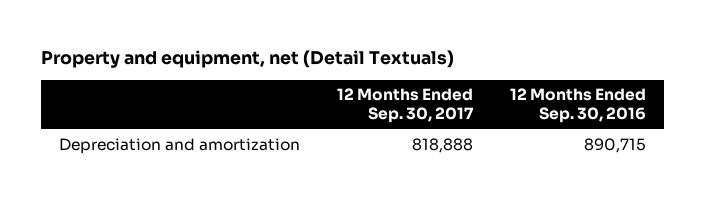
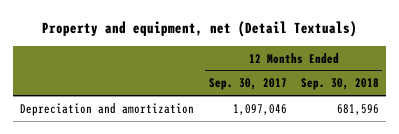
[509,88,646,124] 12 Months Ended Sep. 30, 2016 -> none
none -> [300,78,379,91] Sep. 30, 2018
[412,138,474,154] 818,888 -> [232,103,287,115] 1,097,046

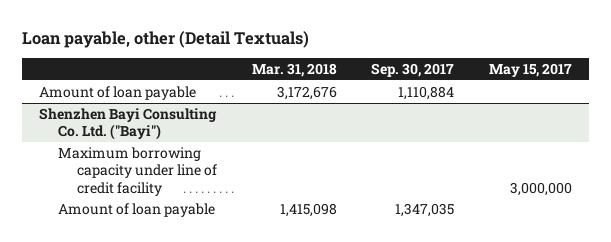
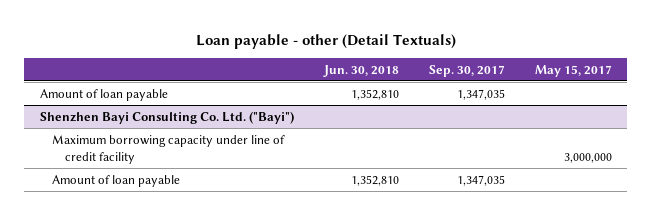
[21,30,309,48] Loan payable, other (Detail Textuals) -> [195,33,456,49] Loan payable - other (Detail Textuals)
[251,62,337,77] Mar. 31, 2018 -> none
none -> [322,64,399,77] Jun. 30, 2018
[398,85,455,100] 1,110,884 -> [456,88,505,100] 1,347,035

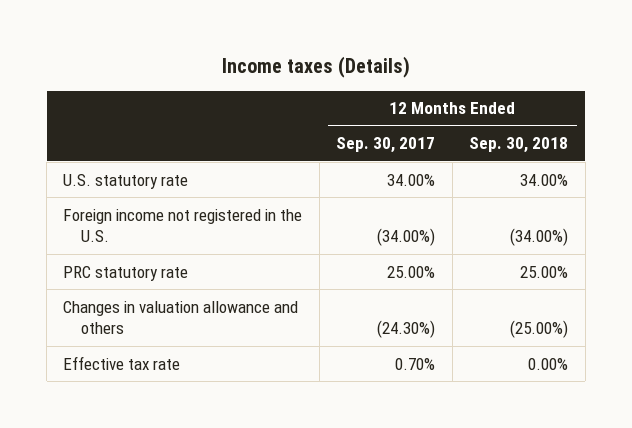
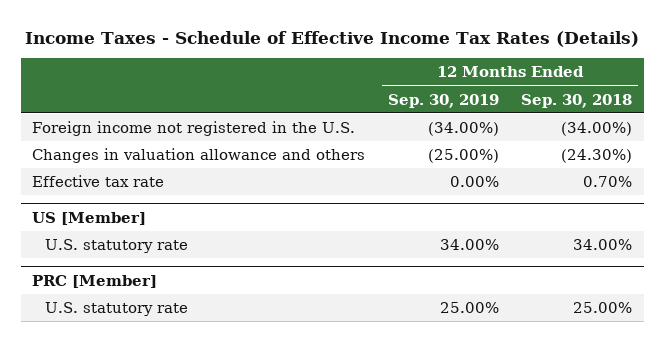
[221,56,410,79] Income taxes (Details) -> [25,30,640,47] Income Taxes - Schedule of Effective Income Tax Rates (Details)
[336,137,436,154] Sep. 30, 2017 -> none
none -> [387,93,499,108] Sep. 30, 2019
[63,173,189,189] U.S. statutory rate -> none
[63,265,189,281] PRC statutory rate -> none
[510,320,569,339] (25.00%) -> [561,149,633,164] (24.30%)
[528,357,569,370] 0.00% -> [583,176,633,188] 0.70%
none -> [32,211,147,225] US [Member]
none -> [44,239,188,254] U.S. statutory rate
none -> [32,274,158,288] PRC [Member]
none -> [44,302,188,317] U.S. statutory rate

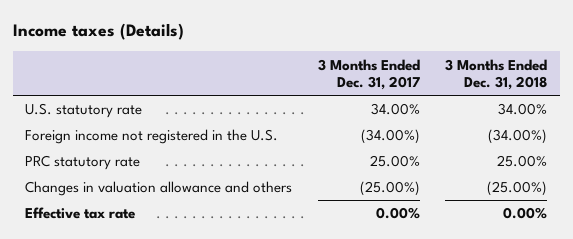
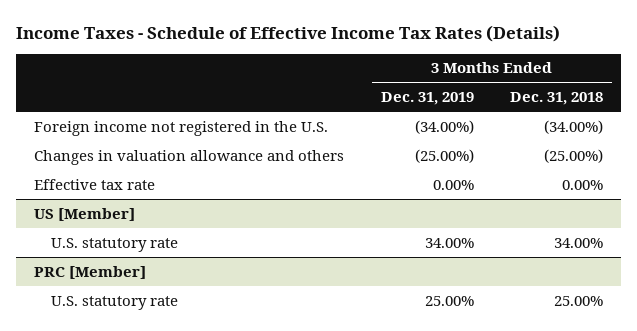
[12,23,184,41] Income taxes (Details) -> [15,24,560,42] Income Taxes - Schedule of Effective Income Tax Rates (Details)
[317,58,420,91] 3 Months Ended Dec. 31, 2017 -> none
none -> [380,92,474,106] Dec. 31, 2019
[25,103,143,119] U.S. statutory rate -> none
[25,155,141,171] PRC statutory rate -> none
none -> [34,207,136,221] US [Member]
none -> [50,237,178,252] U.S. statutory rate
none -> [34,265,147,279] PRC [Member]
none -> [50,295,178,310] U.S. statutory rate

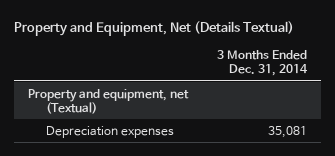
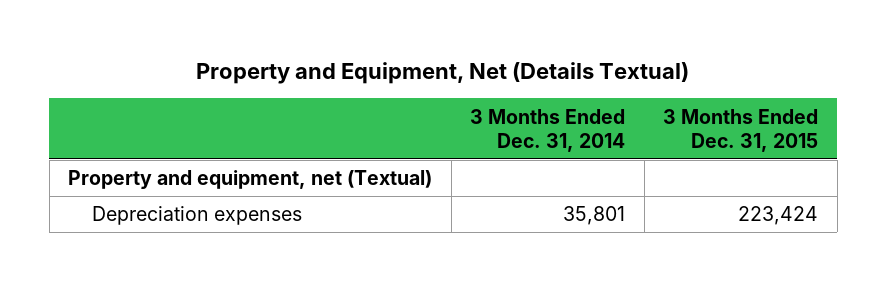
none -> [663,108,819,152] 3 Months Ended Dec. 31, 2015
[267,125,307,138] 35,081 -> [563,206,626,226] 35,801

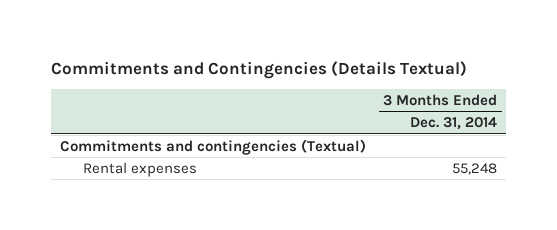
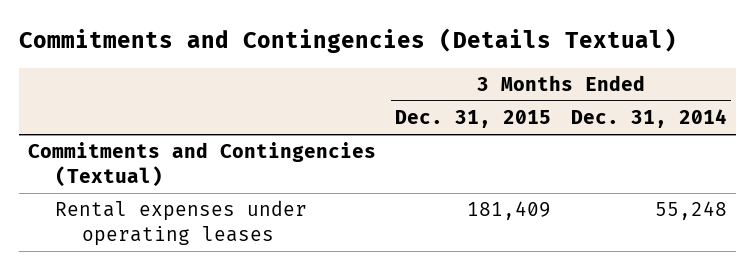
none -> [395,110,552,129] Dec. 31, 2015
[59,138,366,155] Commitments and contingencies (Textual) -> [28,142,377,187] Commitments and Contingencies (Textual)
[83,161,198,177] Rental expenses -> [55,200,308,246] Rental expenses under operating leases

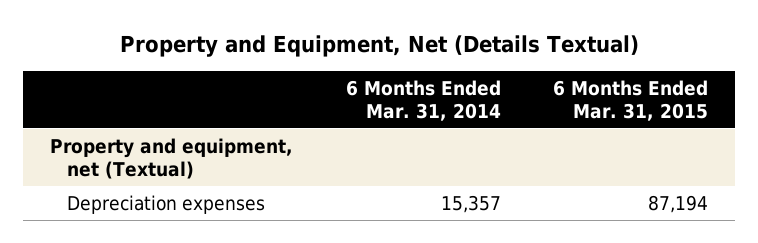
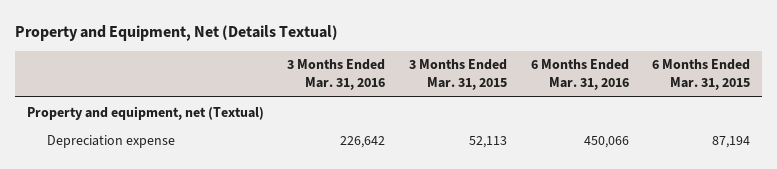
[345,79,501,121] 6 Months Ended Mar. 31, 2014 -> none
none -> [287,59,386,91] 3 Months Ended Mar. 31, 2016
none -> [409,59,508,91] 3 Months Ended Mar. 31, 2015
none -> [530,59,629,91] 6 Months Ended Mar. 31, 2016
[66,194,265,214] Depreciation expenses -> [46,134,175,148] Depreciation expense

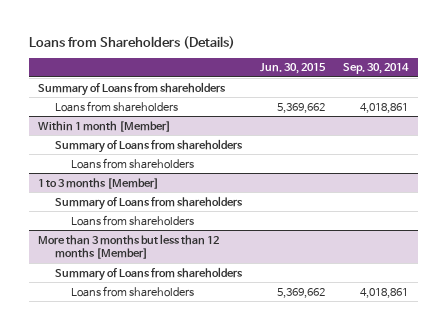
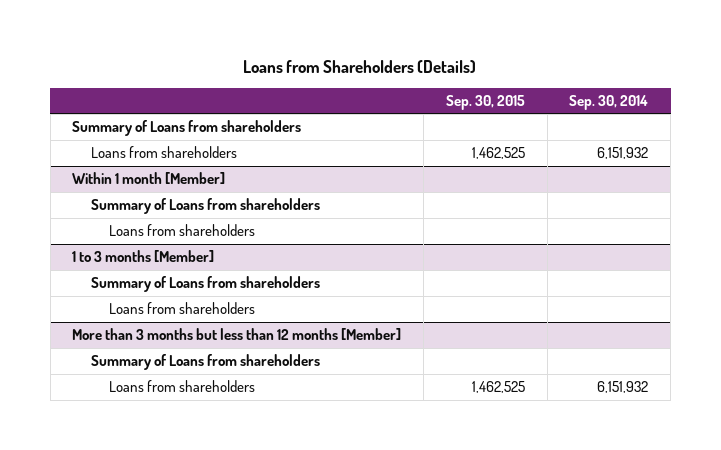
[260,63,327,75] Jun. 30, 2015 -> none
none -> [445,95,525,111] Sep. 30, 2015
[360,102,409,113] 4,018,861 -> [597,147,649,160] 6,151,932
[360,287,409,298] 4,018,861 -> [597,381,649,394] 6,151,932

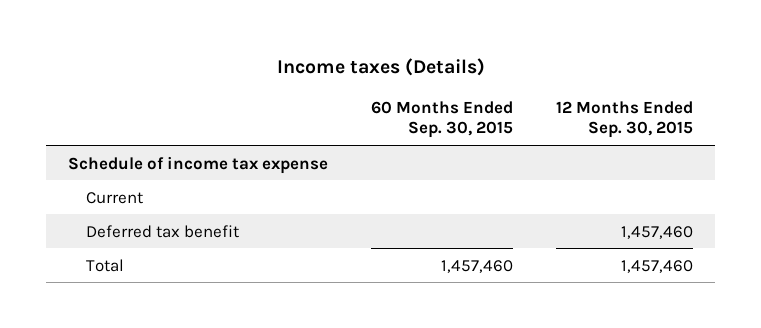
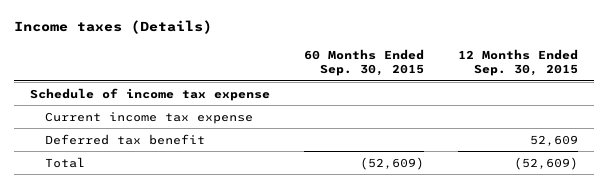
[85,191,143,204] Current -> [45,111,254,124] Current income tax expense
[621,225,694,239] 1,457,460 -> [529,134,578,146] 52,609
[441,259,514,273] 1,457,460 -> [359,156,424,170] (52,609)
[621,259,694,273] 1,457,460 -> [513,156,578,170] (52,609)

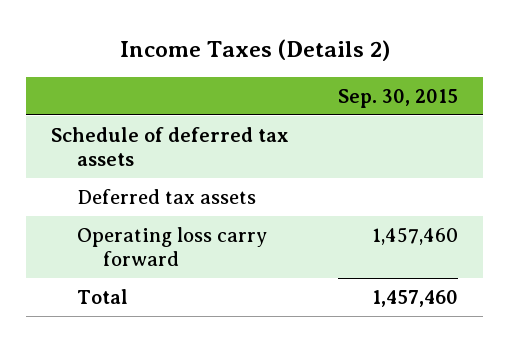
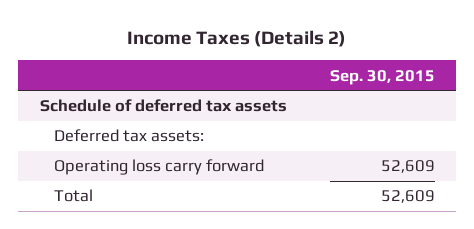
[76,188,256,204] Deferred tax assets -> [53,129,204,143] Deferred tax assets:
[372,226,459,245] 1,457,460 -> [380,160,435,174] 52,609
[372,289,459,307] 1,457,460 -> [380,190,435,204] 52,609

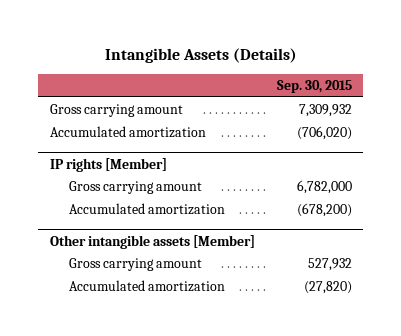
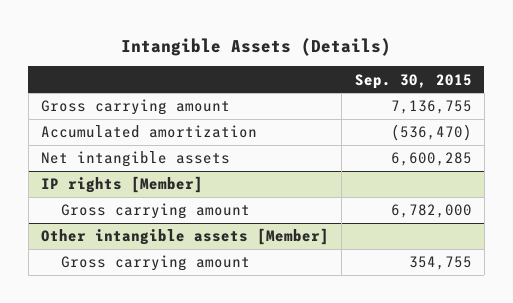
[298,104,352,118] 7,309,932 -> [390,100,472,115] 7,136,755
[296,126,352,141] (706,020) -> [390,124,472,142] (536,470)
none -> [41,151,231,168] Net intangible assets
[68,203,225,216] Accumulated amortization -> none
[68,280,225,293] Accumulated amortization -> none
[307,258,352,272] 527,932 -> [408,256,472,271] 354,755

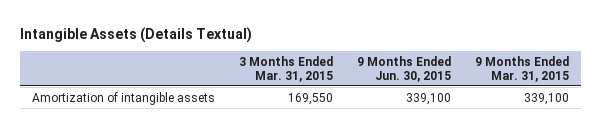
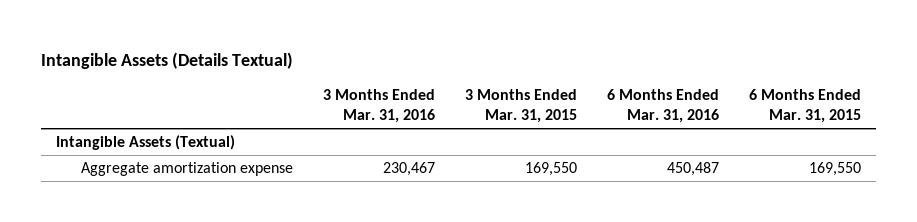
[357,55,452,82] 9 Months Ended Jun. 30, 2015 -> none
[475,55,570,82] 9 Months Ended Mar. 31, 2015 -> none
none -> [322,88,435,124] 3 Months Ended Mar. 31, 2016
none -> [606,88,719,124] 6 Months Ended Mar. 31, 2016
none -> [748,88,861,124] 6 Months Ended Mar. 31, 2015
none -> [56,135,236,151] Intangible Assets (Textual)
[32,91,216,105] Amortization of intangible assets -> [80,162,293,177] Aggregate amortization expense

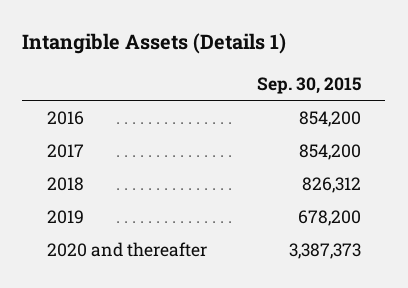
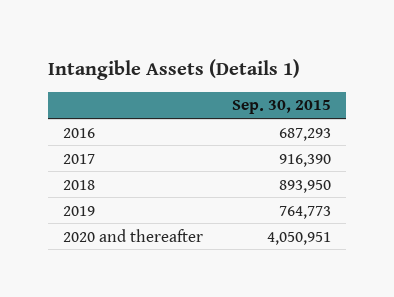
[298,110,361,127] 854,200 -> [278,127,331,141] 687,293
[298,143,361,160] 854,200 -> [278,153,331,167] 916,390
[301,176,361,193] 826,312 -> [278,179,331,193] 893,950
[297,209,361,226] 678,200 -> [278,205,331,219] 764,773
[288,242,361,259] 3,387,373 -> [266,231,331,245] 4,050,951

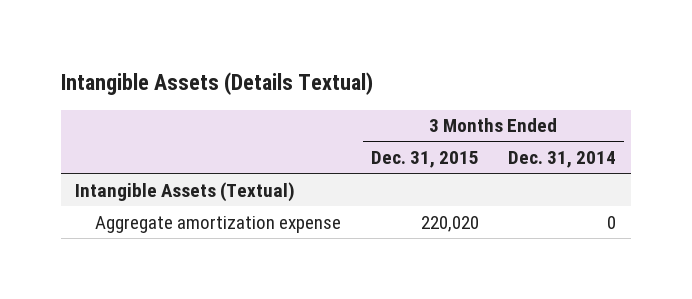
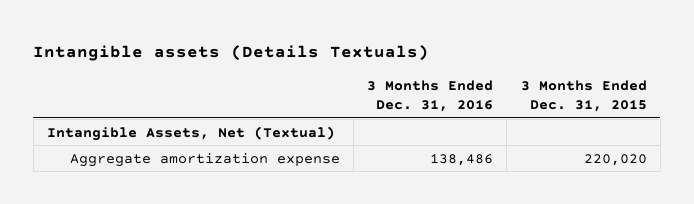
[60,72,373,96] Intangible Assets (Details Textual) -> [33,44,430,61] Intangible assets (Details Textuals)
[508,151,617,169] Dec. 31, 2014 -> none
none -> [367,79,494,113] 3 Months Ended Dec. 31, 2016
[75,181,296,202] Intangible Assets (Textual) -> [47,125,336,141] Intangible Assets, Net (Textual)

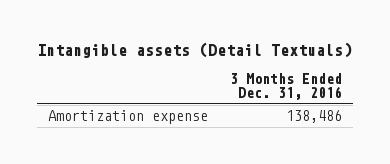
[33,44,430,61] Intangible assets (Details Textuals) -> [37,41,353,58] Intangible assets (Detail Textuals)
[520,79,647,113] 3 Months Ended Dec. 31, 2015 -> none
[47,125,336,141] Intangible Assets, Net (Textual) -> none
[69,152,340,167] Aggregate amortization expense -> [48,110,209,125] Amortization expense

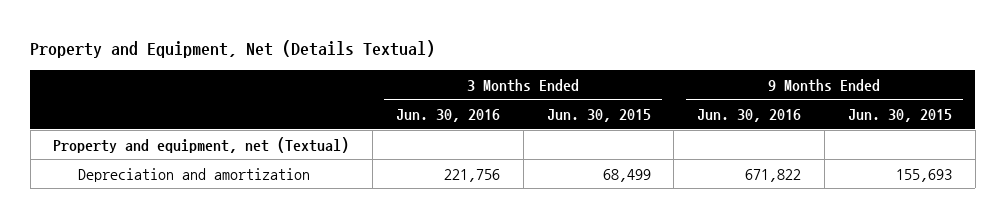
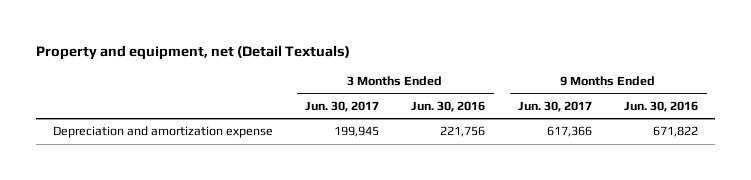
[30,40,436,59] Property and Equipment, Net (Details Textual) -> [36,45,351,61] Property and equipment, net (Detail Textuals)
[546,109,651,123] Jun. 30, 2015 -> none
[847,109,952,123] Jun. 30, 2015 -> none
none -> [305,100,380,112] Jun. 30, 2017
none -> [517,100,592,112] Jun. 30, 2017
[53,136,350,153] Property and equipment, net (Textual) -> none
[77,167,310,182] Depreciation and amortization -> [52,126,273,139] Depreciation and amortization expense

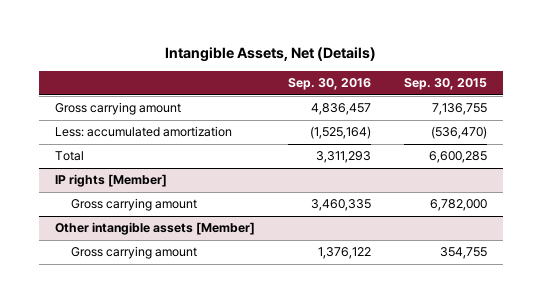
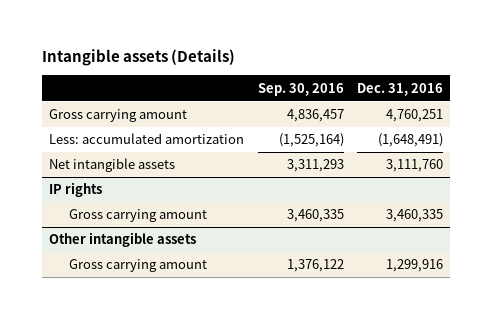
[165,47,377,63] Intangible Assets, Net (Details) -> [41,49,235,67] Intangible assets (Details)
[403,78,487,91] Sep. 30, 2015 -> none
none -> [357,82,444,96] Dec. 31, 2016
[55,151,85,162] Total -> [48,158,175,173] Net intangible assets
[55,174,168,188] IP rights [Member] -> [48,182,102,198] IP rights
[55,222,256,236] Other intangible assets [Member] -> [48,232,196,248] Other intangible assets

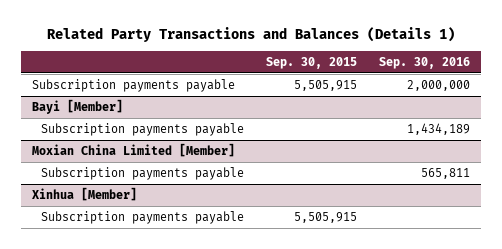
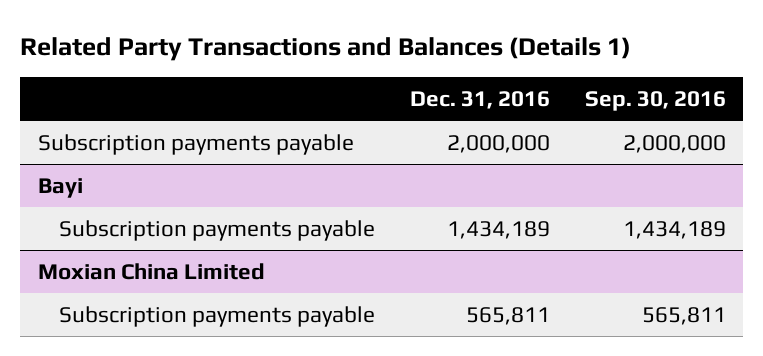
[265,56,357,69] Sep. 30, 2015 -> none
none -> [409,91,550,110] Dec. 31, 2016
[32,98,124,114] Bayi [Member] -> [37,177,83,198] Bayi
[32,142,236,157] Moxian China Limited [Member] -> [37,262,265,280] Moxian China Limited
[32,186,138,201] Xinhua [Member] -> none
[40,210,244,224] Subscription payments payable -> none

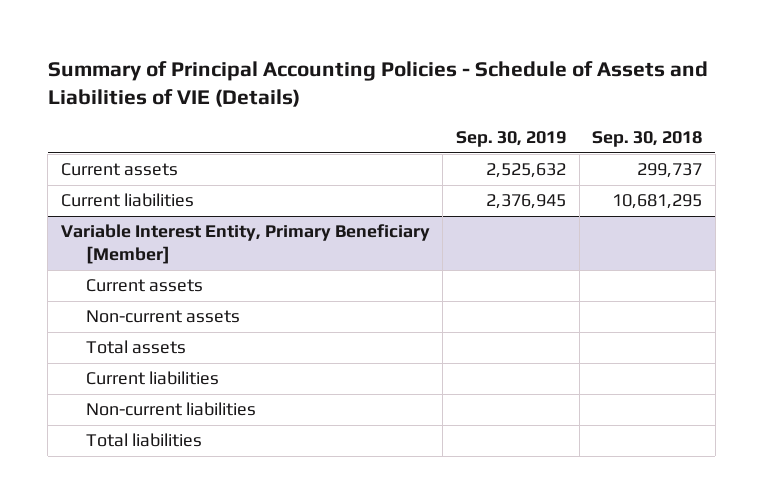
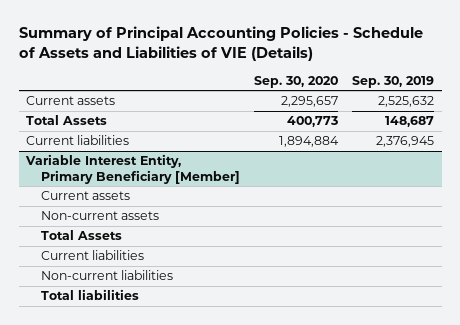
[592,131,703,148] Sep. 30, 2018 -> none
none -> [254,75,339,88] Sep. 30, 2020
none -> [25,115,107,126] Total Assets
[85,340,186,355] Total assets -> [40,230,122,241] Total Assets

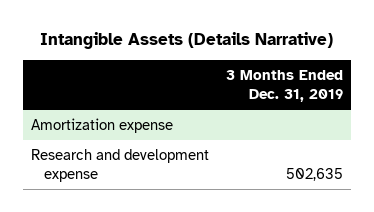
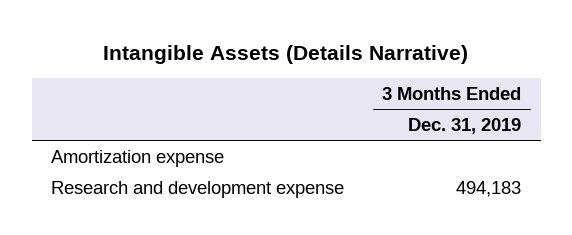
[285,168,343,182] 502,635 -> [456,180,522,197] 494,183

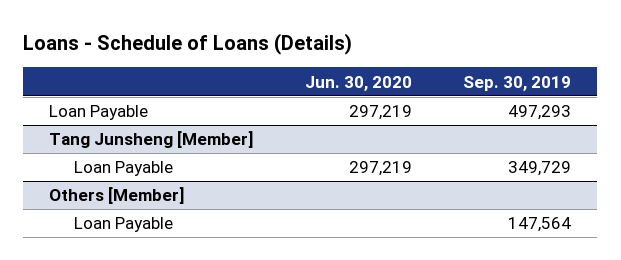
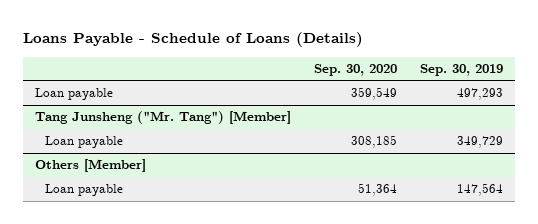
[23,33,353,56] Loans - Schedule of Loans (Details) -> [23,32,364,48] Loans Payable - Schedule of Loans (Details)
[304,75,412,91] Jun. 30, 2020 -> none
none -> [314,64,398,77] Sep. 30, 2020
[49,105,149,121] Loan Payable -> [34,88,113,101] Loan payable
[49,131,254,149] Tang Junsheng [Member] -> [34,111,291,125] Tang Junsheng ("Mr. Tang") [Member]
[74,161,174,177] Loan Payable -> [44,136,123,149] Loan payable
[74,217,174,233] Loan Payable -> [44,184,123,197] Loan payable

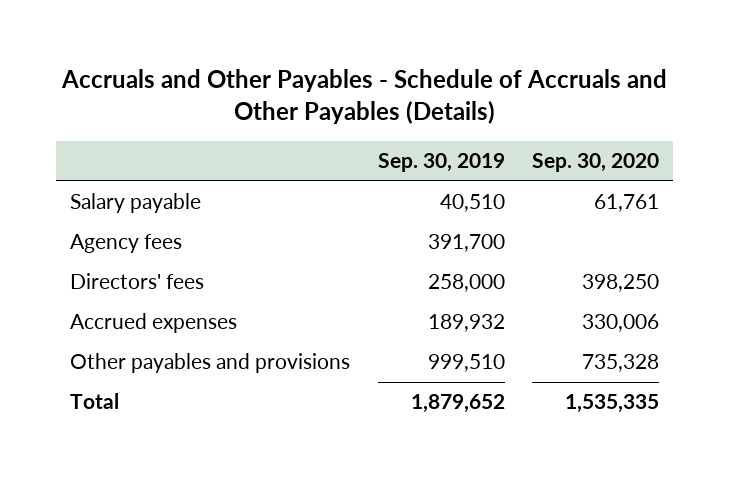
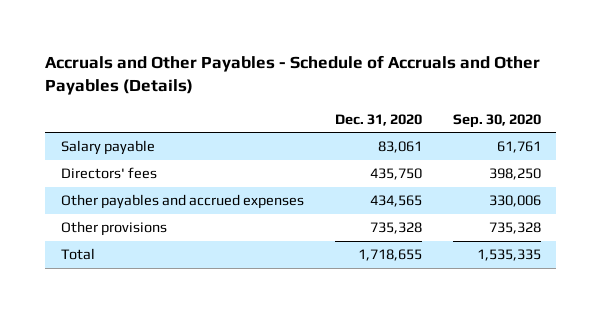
[377,152,505,172] Sep. 30, 2019 -> none
none -> [334,113,422,126] Dec. 31, 2020
[70,234,183,254] Agency fees -> none
[70,313,238,334] Accrued expenses -> [60,194,304,210] Other payables and accrued expenses
[70,353,351,374] Other payables and provisions -> [60,221,167,237] Other provisions

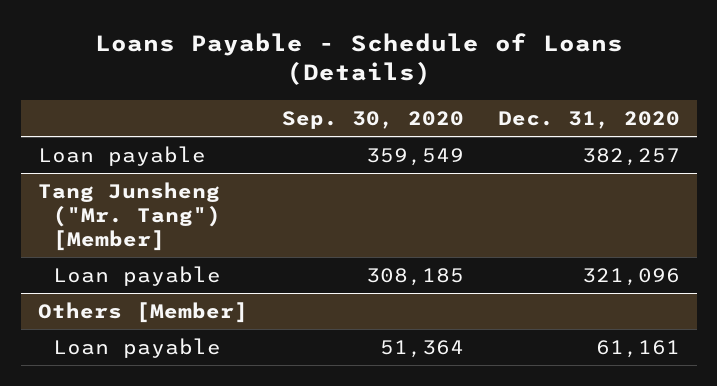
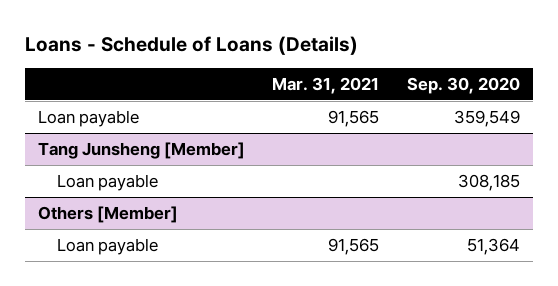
[94,32,623,86] Loans Payable - Schedule of Loans (Details) -> [24,35,358,55] Loans - Schedule of Loans (Details)
[497,110,680,129] Dec. 31, 2020 -> none
none -> [272,76,380,94] Mar. 31, 2021
[37,181,222,251] Tang Junsheng ("Mr. Tang") [Member] -> [38,141,246,159] Tang Junsheng [Member]

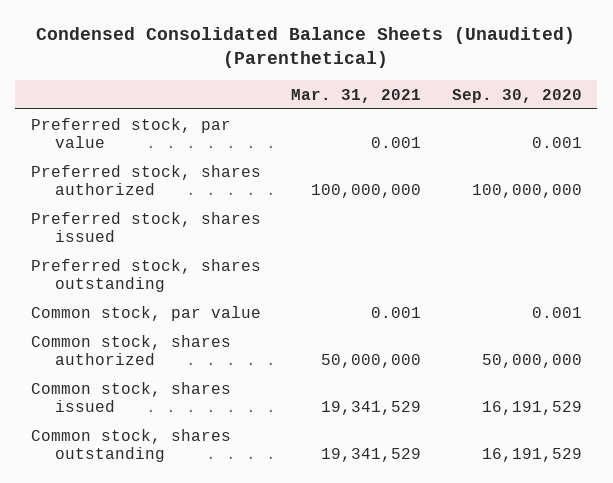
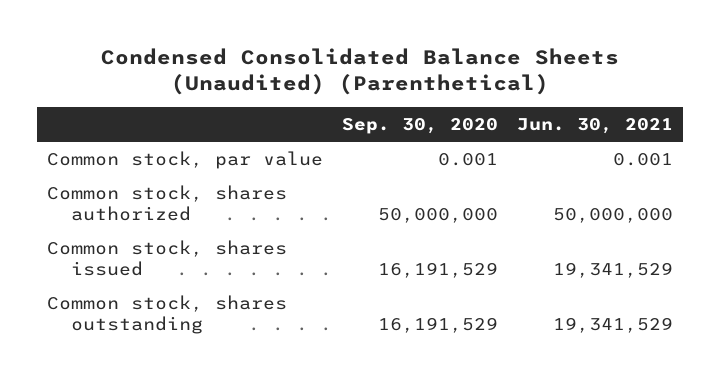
[291,88,422,103] Mar. 31, 2021 -> none
none -> [517,118,674,135] Jun. 30, 2021
[30,117,231,148] Preferred stock, par value -> none
[30,164,261,195] Preferred stock, shares authorized -> none
[30,211,261,242] Preferred stock, shares issued -> none
[30,258,261,292] Preferred stock, shares outstanding -> none

